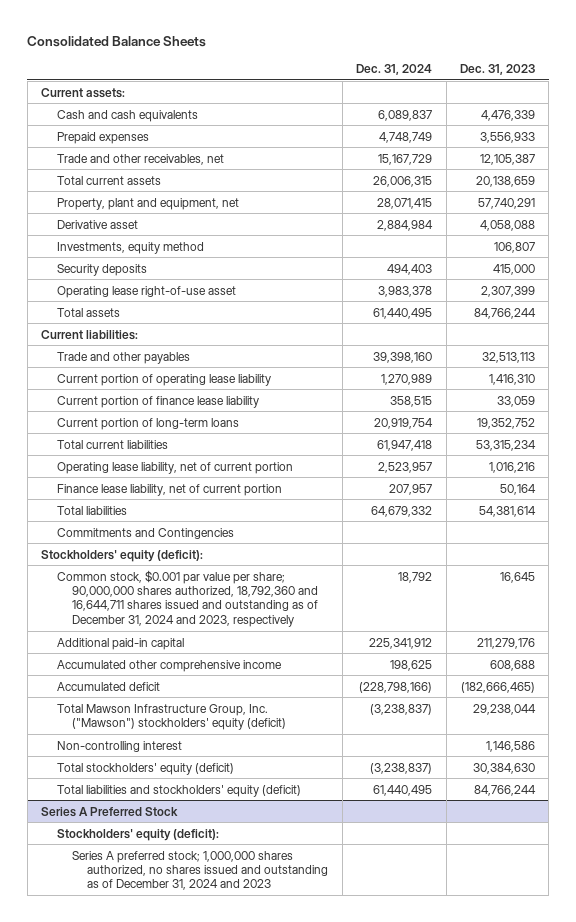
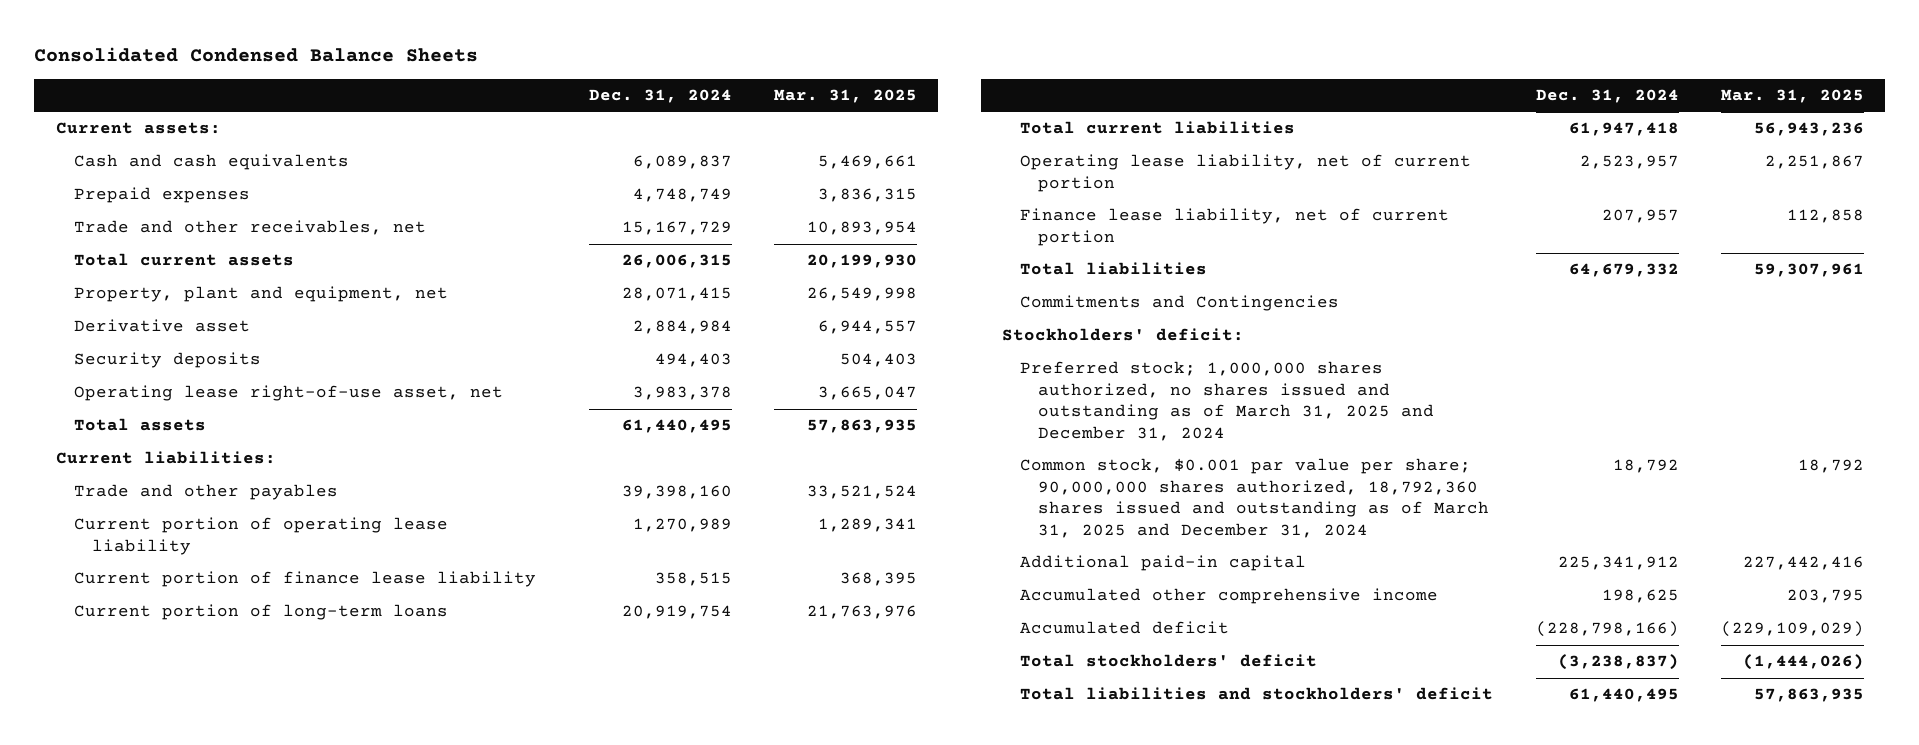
[27,35,207,47] Consolidated Balance Sheets -> [34,47,479,63] Consolidated Condensed Balance Sheets
[459,63,535,75] Dec. 31, 2023 -> none
none -> [773,88,917,103] Mar. 31, 2025
[56,241,204,254] Investments, equity method -> none
[56,285,236,298] Operating lease right-of-use asset -> [73,385,503,402] Operating lease right-of-use asset, net
[41,549,204,562] Stockholders' equity (deficit): -> [1002,328,1245,342] Stockholders' deficit:
none -> [1020,361,1435,441] Preferred stock; 1,000,000 shares authorized, no shares issued and outstanding as of March 31, 2025 and December 31, 2024
[56,569,318,627] Common stock, $0.001 par value per share; 90,000,000 shares authorized, 18,792,360 and 16,644,711 shares issued and outstanding as of December 31, 2024 and 2023, respectively -> [1020,458,1490,538] Common stock, $0.001 par value per share; 90,000,000 shares authorized, 18,792,360 shares issued and outstanding as of March 31, 2025 and December 31, 2024
[56,740,182,752] Non-controlling interest -> none
[56,762,234,775] Total stockholders' equity (deficit) -> none
[41,806,179,817] Series A Preferred Stock -> none
[56,828,219,841] Stockholders' equity (deficit): -> none
[71,850,329,891] Series A preferred stock; 1,000,000 shares authorized, no shares issued and outstanding as of December 31, 2024 and 2023 -> none
[56,703,286,730] Total Mawson Infrastructure Group, Inc. ("Mawson") stockholders' equity (deficit) -> [1020,654,1318,668] Total stockholders' deficit
[56,784,301,797] Total liabilities and stockholders' equity (deficit) -> [1020,687,1494,701] Total liabilities and stockholders' deficit

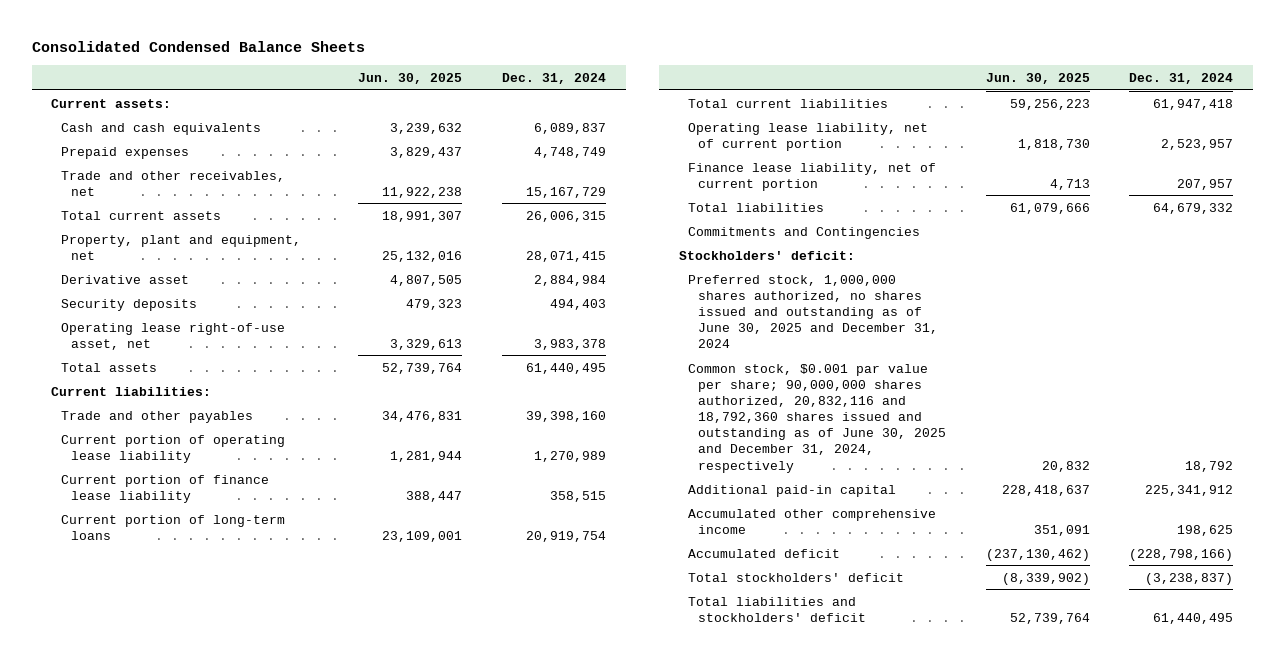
[773,88,917,103] Mar. 31, 2025 -> none
none -> [358,72,463,84] Jun. 30, 2025
[1020,361,1435,441] Preferred stock; 1,000,000 shares authorized, no shares issued and outstanding as of March 31, 2025 and December 31, 2024 -> [688,274,939,349] Preferred stock, 1,000,000 shares authorized, no shares issued and outstanding as of June 30, 2025 and December 31, 2024
[1020,458,1490,538] Common stock, $0.001 par value per share; 90,000,000 shares authorized, 18,792,360 shares issued and outstanding as of March 31, 2025 and December 31, 2024 -> [688,363,947,473] Common stock, $0.001 par value per share; 90,000,000 shares authorized, 20,832,116 and 18,792,360 shares issued and outstanding as of June 30, 2025 and December 31, 2024, respectively

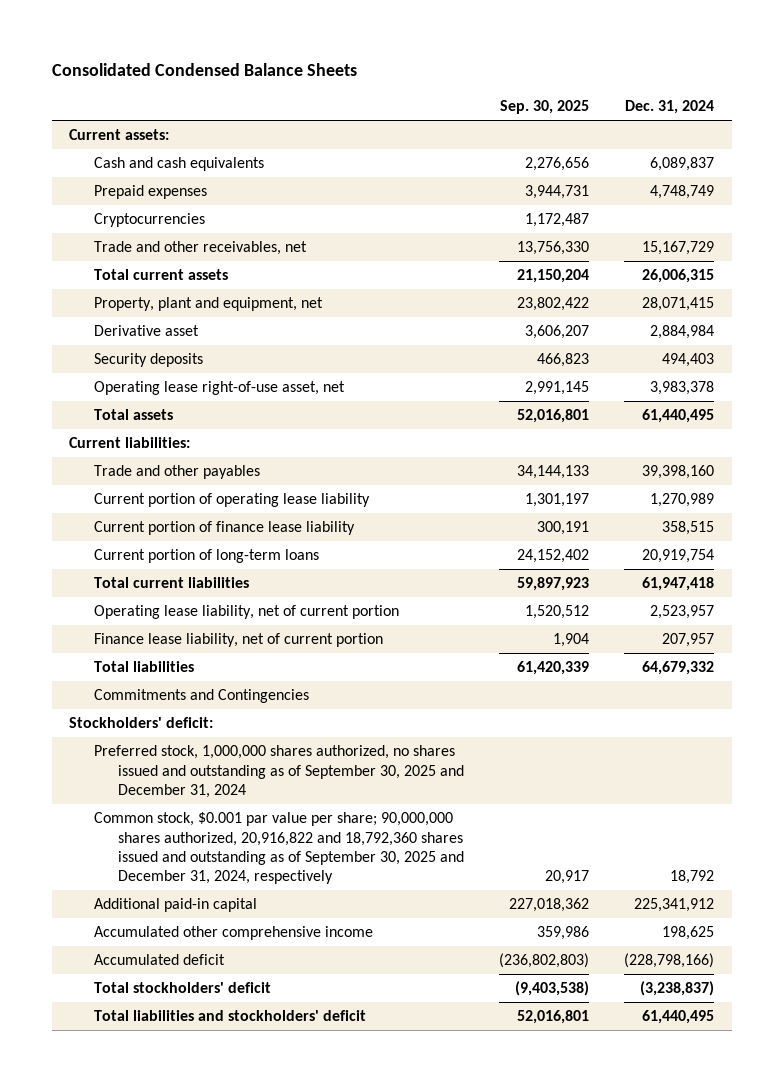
[358,72,463,84] Jun. 30, 2025 -> none
none -> [500,99,590,114] Sep. 30, 2025
none -> [93,213,205,228] Cryptocurrencies
[688,274,939,349] Preferred stock, 1,000,000 shares authorized, no shares issued and outstanding as of June 30, 2025 and December 31, 2024 -> [93,745,464,798] Preferred stock, 1,000,000 shares authorized, no shares issued and outstanding as of September 30, 2025 and December 31, 2024
[688,363,947,473] Common stock, $0.001 par value per share; 90,000,000 shares authorized, 20,832,116 and 18,792,360 shares issued and outstanding as of June 30, 2025 and December 31, 2024, respectively -> [93,812,464,885] Common stock, $0.001 par value per share; 90,000,000 shares authorized, 20,916,822 and 18,792,360 shares issued and outstanding as of September 30, 2025 and December 31, 2024, respectively

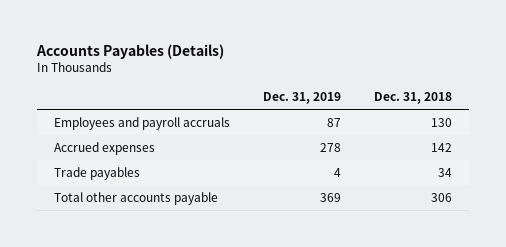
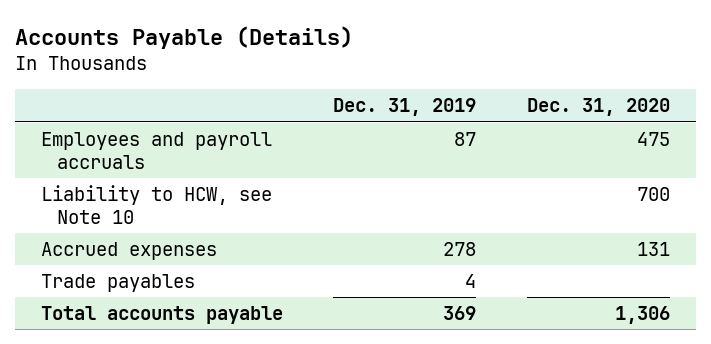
[35,43,224,59] Accounts Payables (Details) -> [15,25,354,49] Accounts Payable (Details)
[374,92,453,105] Dec. 31, 2018 -> none
none -> [527,98,671,117] Dec. 31, 2020
none -> [40,184,272,225] Liability to HCW, see Note 10
[53,191,218,205] Total other accounts payable -> [40,305,283,324] Total accounts payable

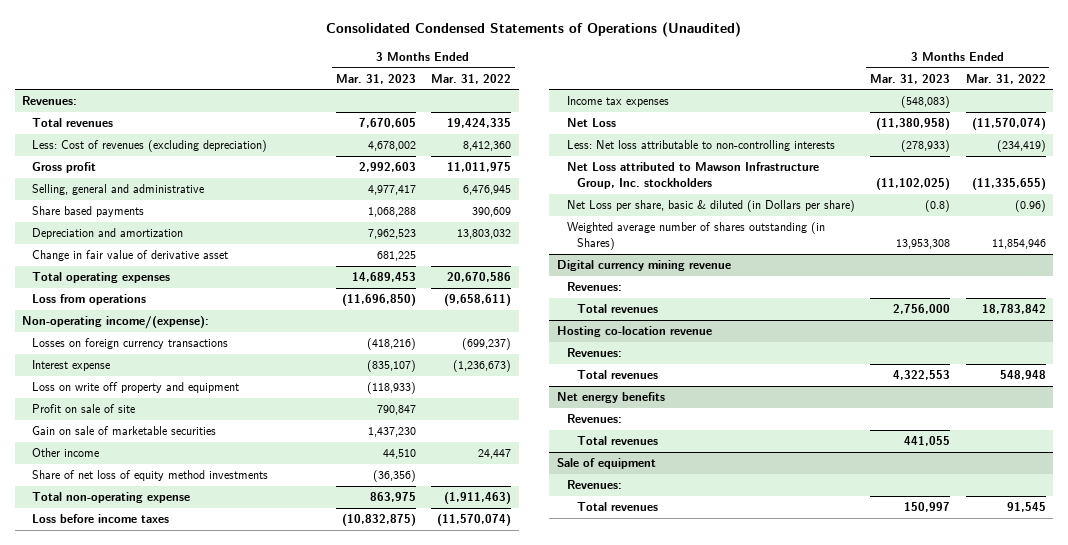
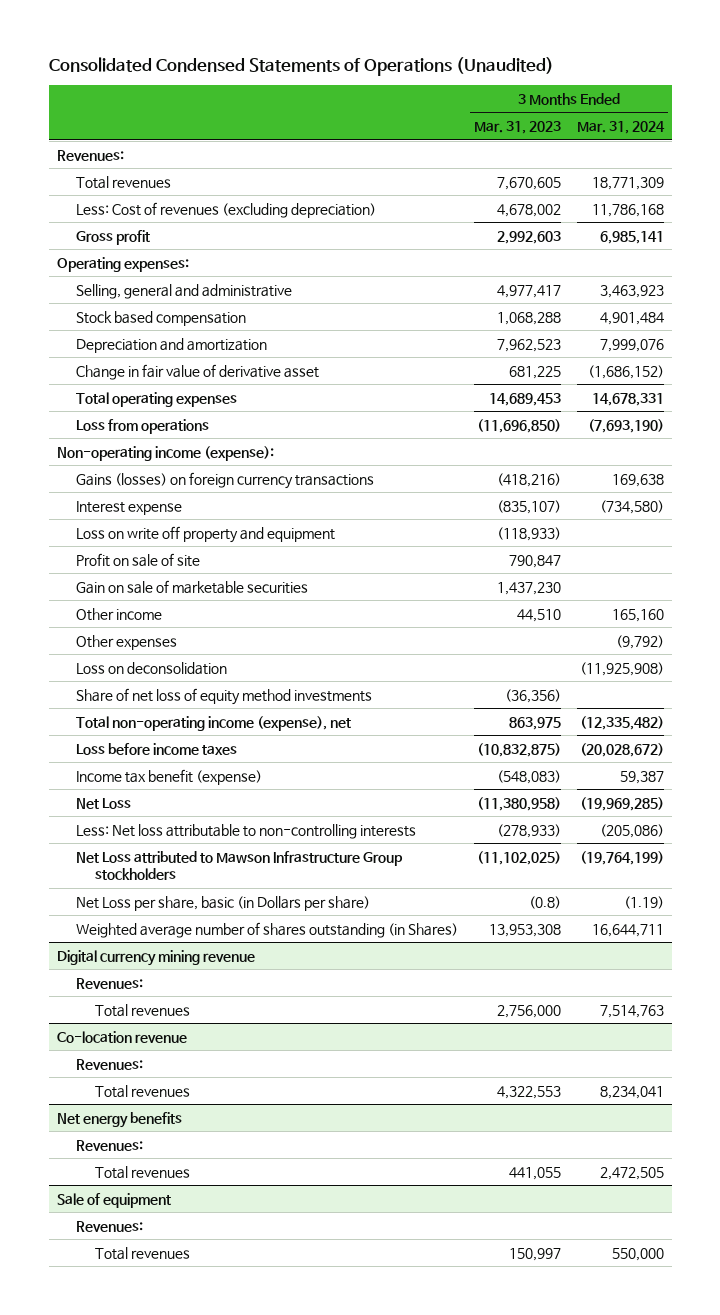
[430,73,511,84] Mar. 31, 2022 -> none
none -> [576,120,665,134] Mar. 31, 2024
none -> [56,256,189,272] Operating expenses:
[32,206,145,218] Share based payments -> [75,310,246,326] Stock based compensation
[22,316,210,330] Non-operating income/(expense): -> [56,445,274,461] Non-operating income (expense):
[32,338,229,350] Losses on foreign currency transactions -> [75,471,374,489] Gains (losses) on foreign currency transactions
none -> [75,634,177,650] Other expenses
none -> [75,661,227,675] Loss on deconsolidation
[32,492,191,504] Total non-operating expense -> [75,715,351,731] Total non-operating income (expense), net
[566,96,669,108] Income tax expenses -> [75,768,262,785] Income tax benefit (expense)
[566,162,819,189] Net Loss attributed to Mawson Infrastructure Group, Inc. stockholders -> [75,850,403,881] Net Loss attributed to Mawson Infrastructure Group stockholders
[566,200,855,213] Net Loss per share, basic & diluted (in Dollars per share) -> [75,895,370,911] Net Loss per share, basic (in Dollars per share)
[556,326,712,338] Hosting co-location revenue -> [56,1030,187,1043] Co-location revenue

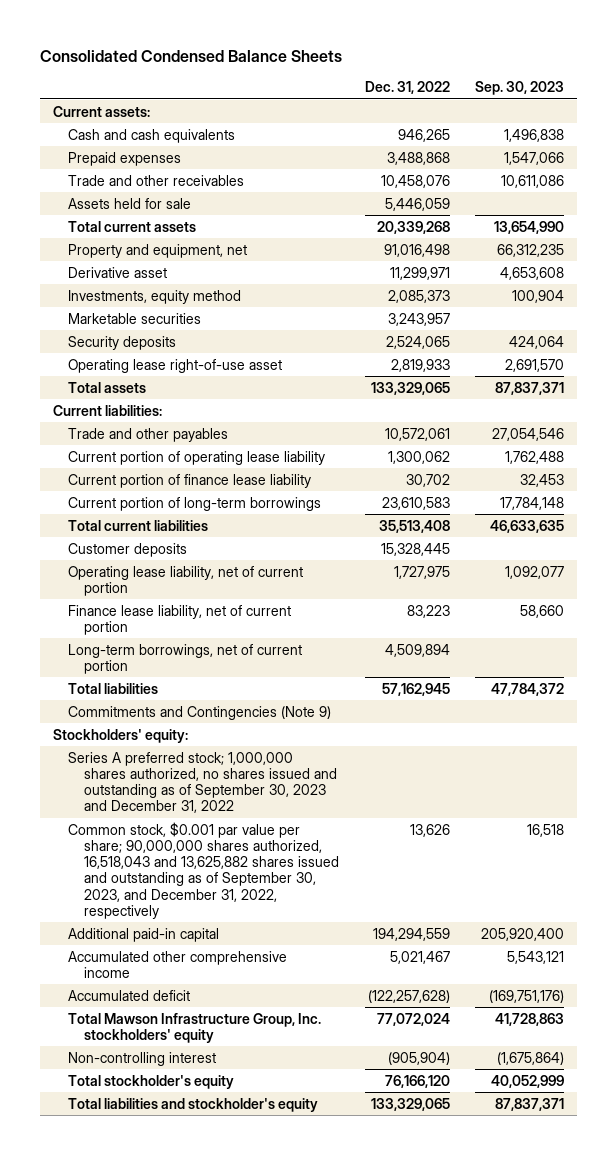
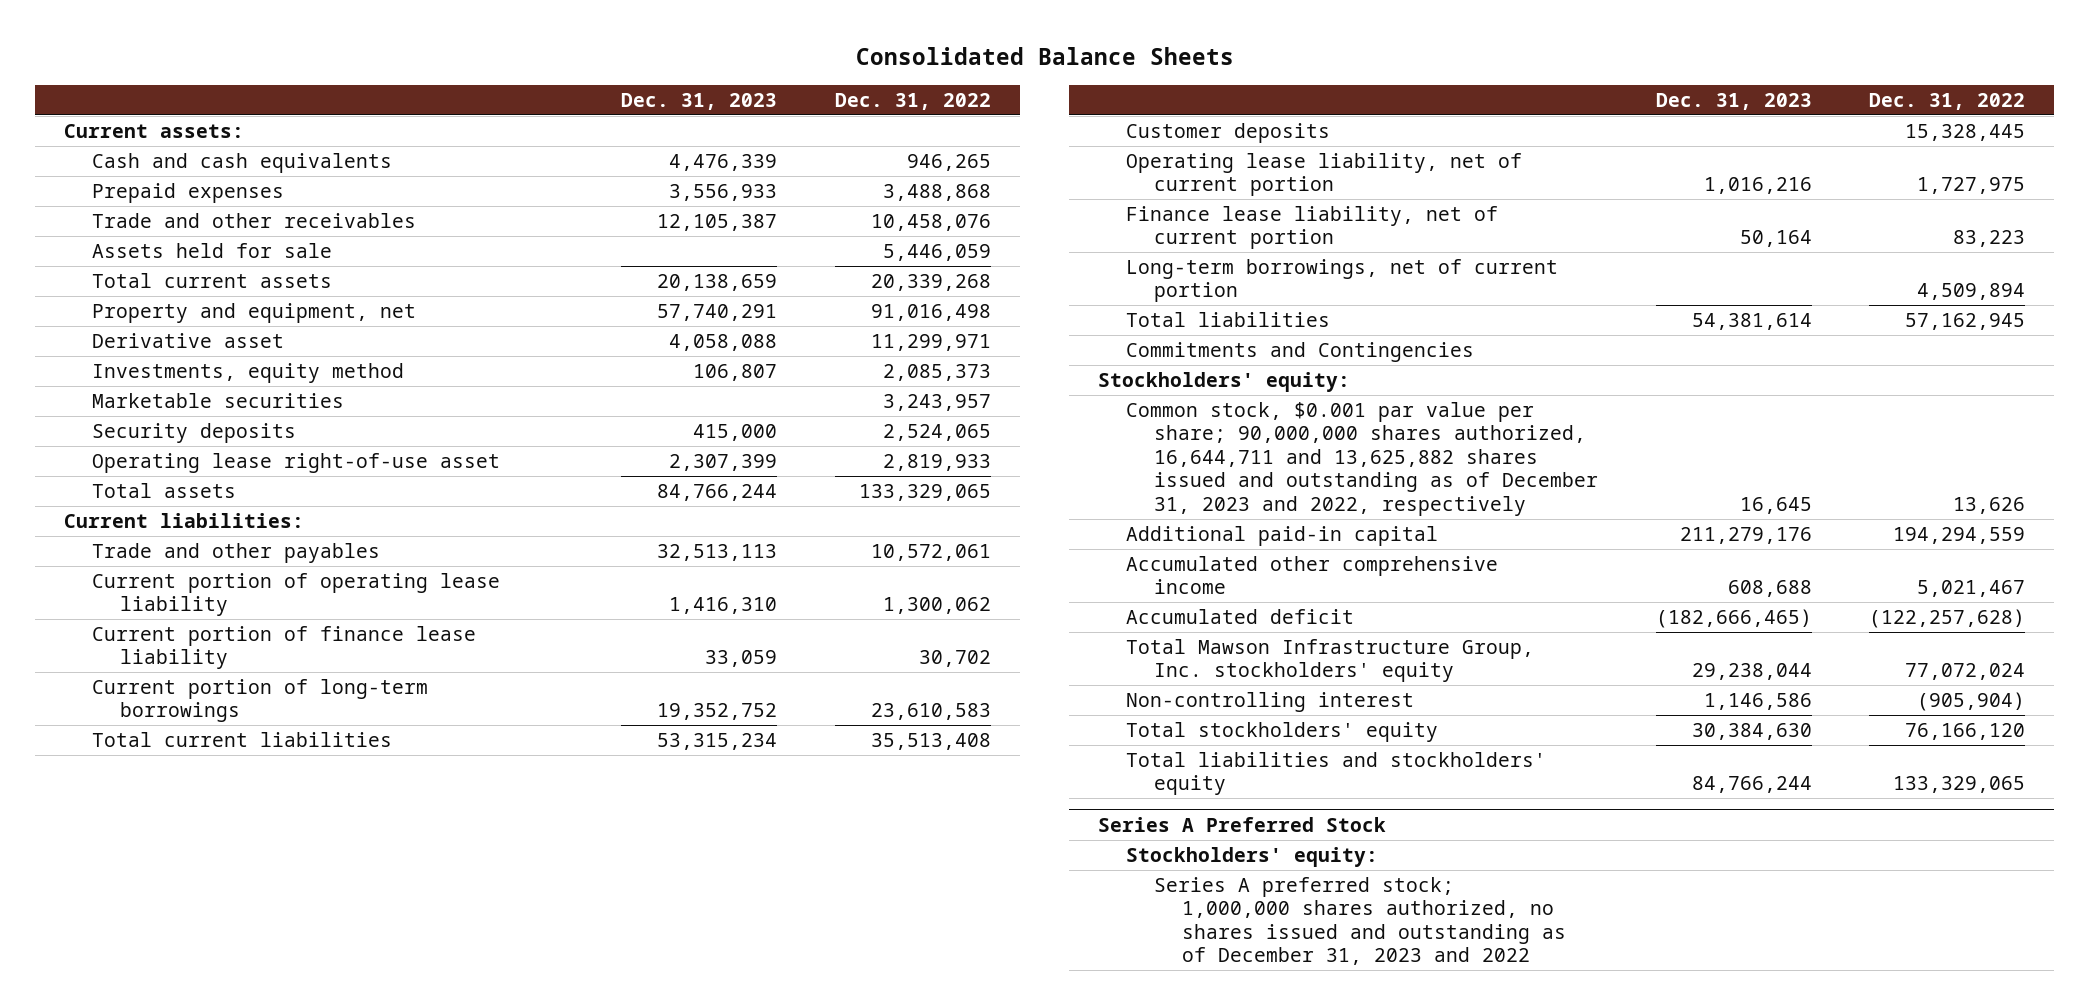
[39,49,342,62] Consolidated Condensed Balance Sheets -> [855,47,1234,66] Consolidated Balance Sheets
[474,81,564,96] Sep. 30, 2023 -> none
none -> [621,93,778,111] Dec. 31, 2023
[68,705,332,720] Commitments and Contingencies (Note 9) -> [1125,341,1474,362] Commitments and Contingencies
[68,751,338,814] Series A preferred stock; 1,000,000 shares authorized, no shares issued and outstanding as of September 30, 2023 and December 31, 2022 -> none
[68,821,340,919] Common stock, $0.001 par value per share; 90,000,000 shares authorized, 16,518,043 and 13,625,882 shares issued and outstanding as of September 30, 2023, and December 31, 2022, respectively -> [1125,401,1598,516] Common stock, $0.001 par value per share; 90,000,000 shares authorized, 16,644,711 and 13,625,882 shares issued and outstanding as of December 31, 2023 and 2022, respectively
[68,1074,235,1089] Total stockholder's equity -> [1125,721,1438,742] Total stockholders' equity
[68,1097,319,1112] Total liabilities and stockholder's equity -> [1125,751,1546,796] Total liabilities and stockholders' equity
none -> [1098,816,1387,832] Series A Preferred Stock
none -> [1125,846,1378,867] Stockholders' equity:
none -> [1153,876,1566,966] Series A preferred stock; 1,000,000 shares authorized, no shares issued and outstanding as of December 31, 2023 and 2022

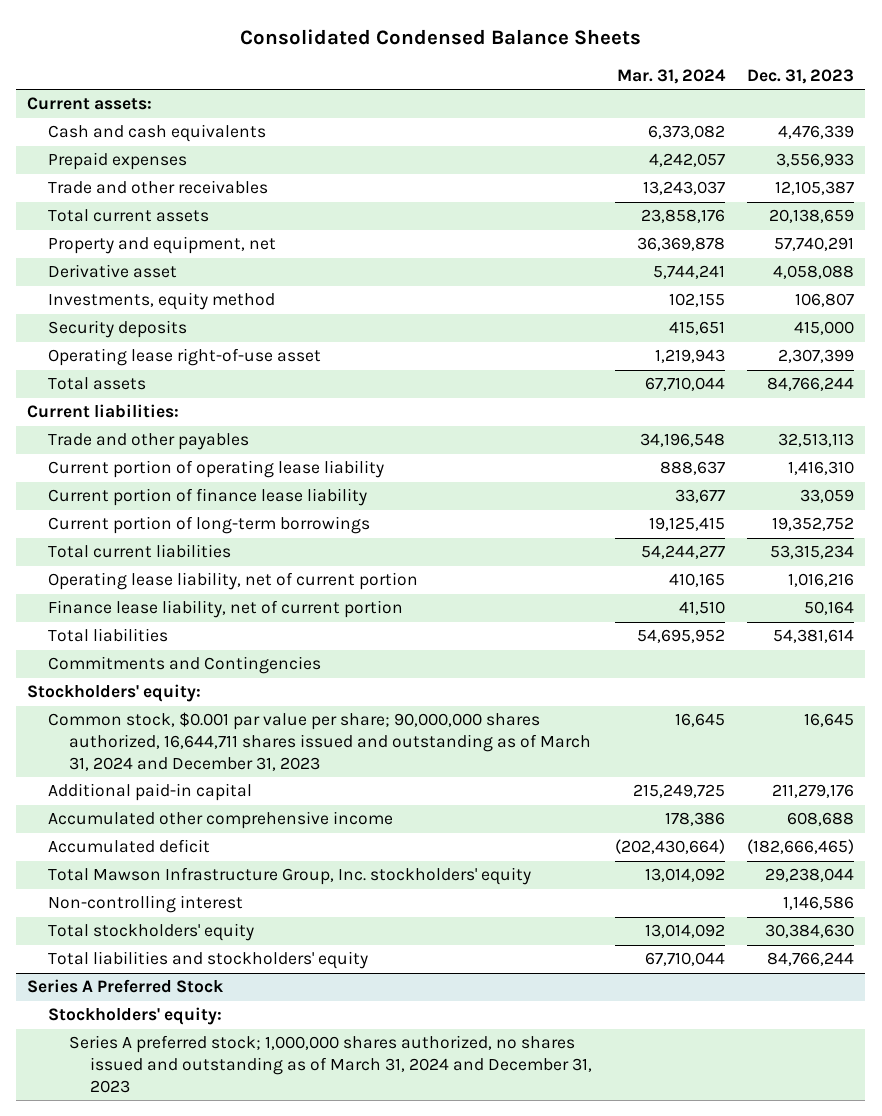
[855,47,1234,66] Consolidated Balance Sheets -> [239,28,641,45] Consolidated Condensed Balance Sheets
[835,93,992,111] Dec. 31, 2022 -> none
none -> [616,68,726,84] Mar. 31, 2024
[91,242,332,258] Assets held for sale -> none
[91,392,344,408] Marketable securities -> none
[1125,122,1330,143] Customer deposits -> none
[1125,258,1558,303] Long-term borrowings, net of current portion -> none
[1125,401,1598,516] Common stock, $0.001 par value per share; 90,000,000 shares authorized, 16,644,711 and 13,625,882 shares issued and outstanding as of December 31, 2023 and 2022, respectively -> [48,712,592,771] Common stock, $0.001 par value per share; 90,000,000 shares authorized, 16,644,711 shares issued and outstanding as of March 31, 2024 and December 31, 2023
[1153,876,1566,966] Series A preferred stock; 1,000,000 shares authorized, no shares issued and outstanding as of December 31, 2023 and 2022 -> [69,1035,593,1093] Series A preferred stock; 1,000,000 shares authorized, no shares issued and outstanding as of March 31, 2024 and December 31, 2023

